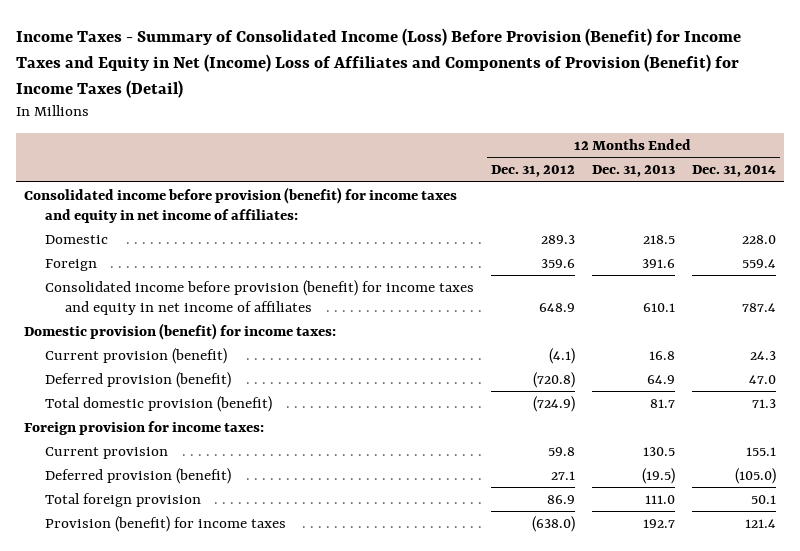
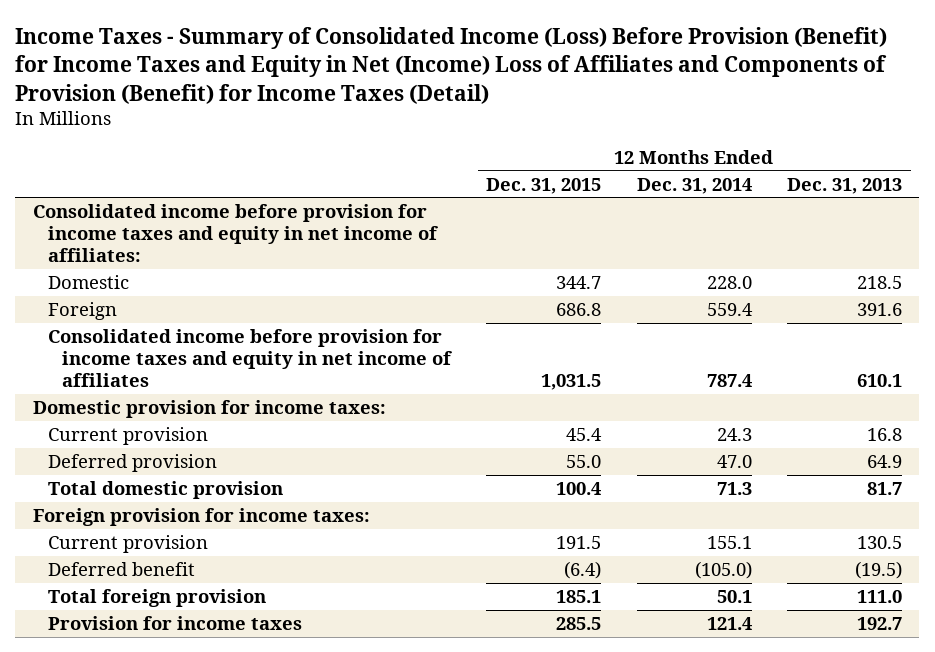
[490,165,575,178] Dec. 31, 2012 -> none
none -> [486,177,602,194] Dec. 31, 2015
[24,186,458,223] Consolidated income before provision (benefit) for income taxes and equity in net income of affiliates: -> [32,204,438,262] Consolidated income before provision for income taxes and equity in net income of affiliates:
[44,279,474,315] Consolidated income before provision (benefit) for income taxes and equity in net income of affiliates -> [47,329,453,387] Consolidated income before provision for income taxes and equity in net income of affiliates
[24,322,337,340] Domestic provision (benefit) for income taxes: -> [32,400,386,419] Domestic provision for income taxes:
[44,347,227,364] Current provision (benefit) -> [47,427,208,446] Current provision
[44,371,231,388] Deferred provision (benefit) -> [47,454,217,473] Deferred provision
[44,395,272,412] Total domestic provision (benefit) -> [47,481,283,500] Total domestic provision
[44,467,231,484] Deferred provision (benefit) -> [47,562,195,577] Deferred benefit
[44,515,286,532] Provision (benefit) for income taxes -> [47,616,302,631] Provision for income taxes

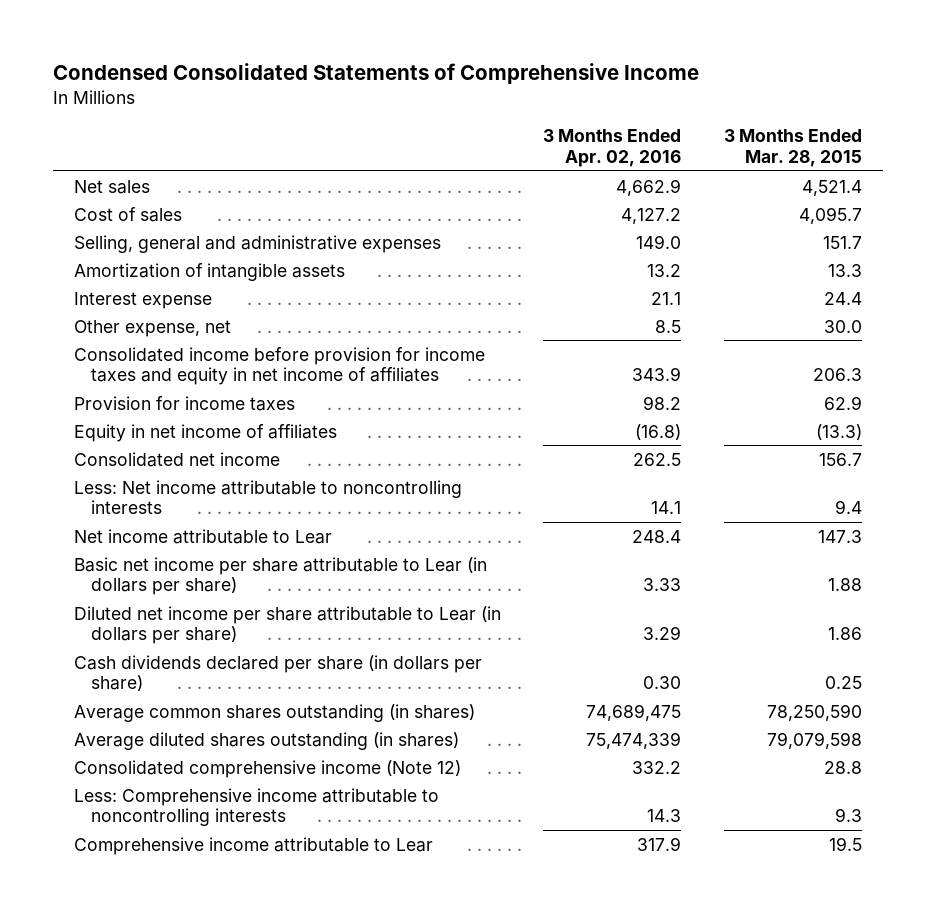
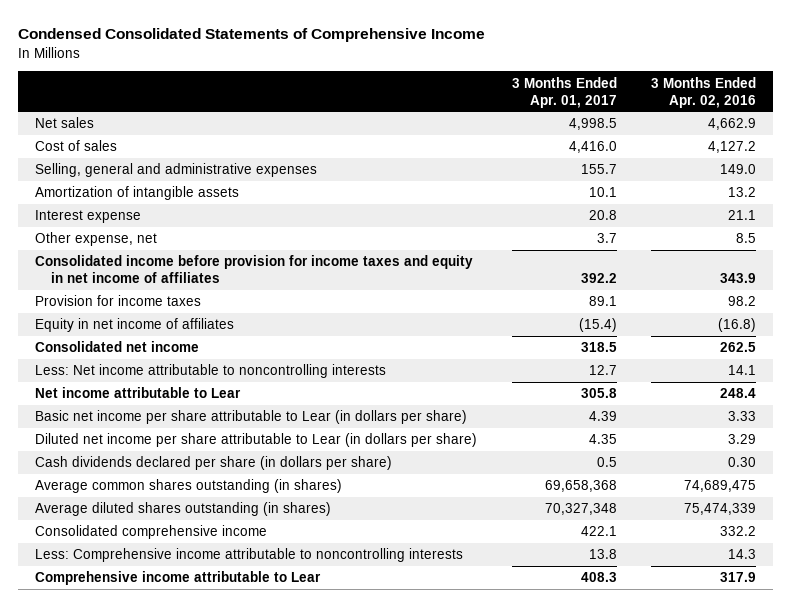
[723,129,862,167] 3 Months Ended Mar. 28, 2015 -> none
none -> [511,76,617,108] 3 Months Ended Apr. 01, 2017
[73,759,461,778] Consolidated comprehensive income (Note 12) -> [35,525,268,540] Consolidated comprehensive income

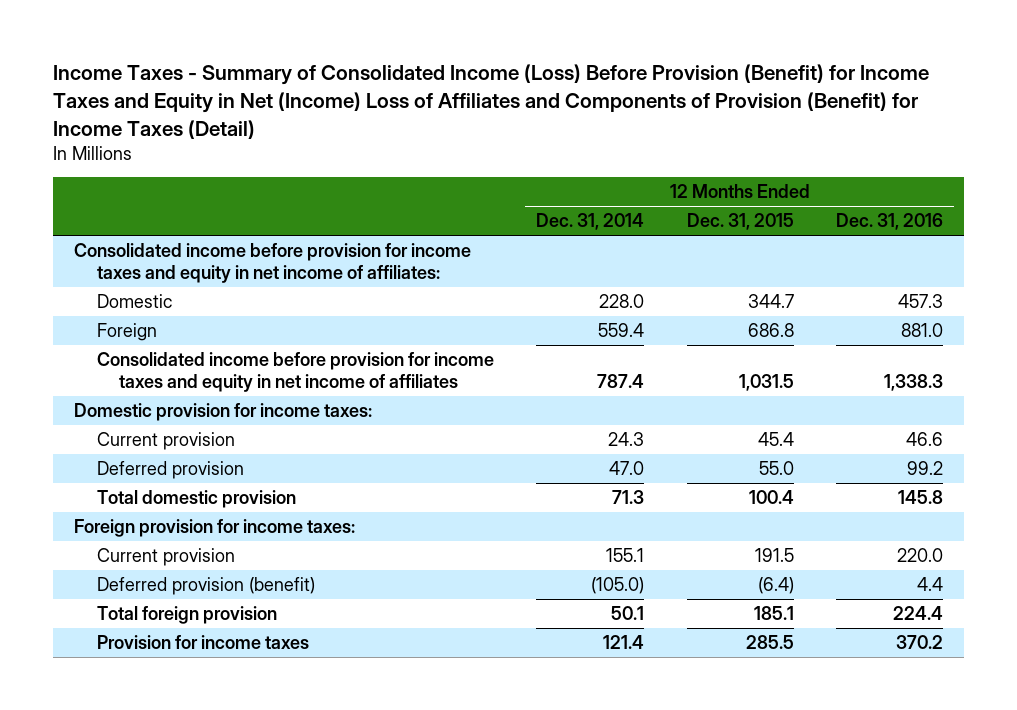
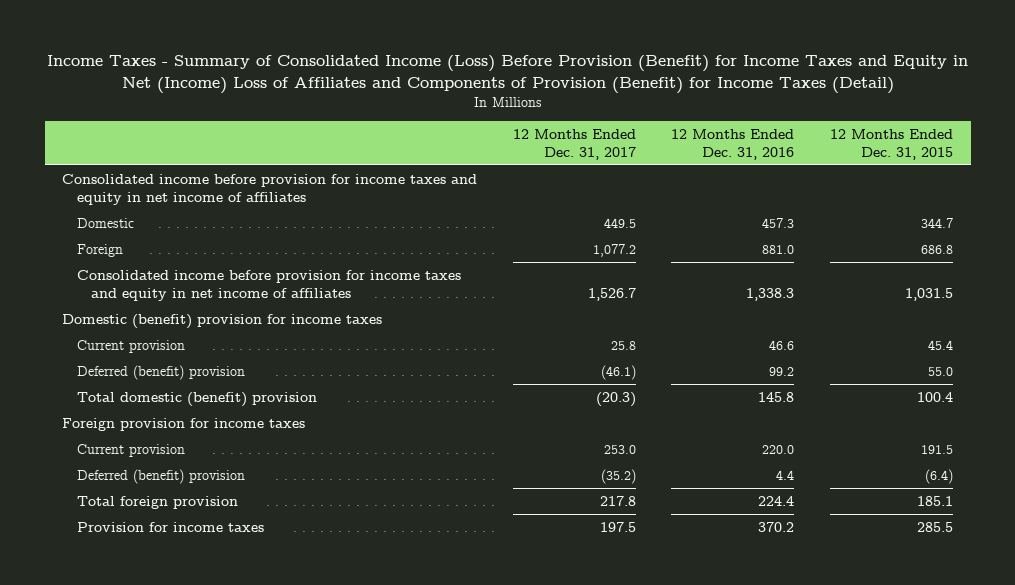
[536,213,645,231] Dec. 31, 2014 -> none
none -> [512,128,636,160] 12 Months Ended Dec. 31, 2017
[74,242,472,284] Consolidated income before provision for income taxes and equity in net income of affiliates: -> [62,173,478,205] Consolidated income before provision for income taxes and equity in net income of affiliates
[74,402,373,421] Domestic provision for income taxes: -> [62,313,383,329] Domestic (benefit) provision for income taxes
[96,460,244,479] Deferred provision -> [76,364,245,380] Deferred (benefit) provision
[96,489,296,508] Total domestic provision -> [76,391,317,407] Total domestic (benefit) provision
[74,518,356,537] Foreign provision for income taxes: -> [62,417,306,431] Foreign provision for income taxes
[96,576,315,595] Deferred provision (benefit) -> [76,468,245,484] Deferred (benefit) provision

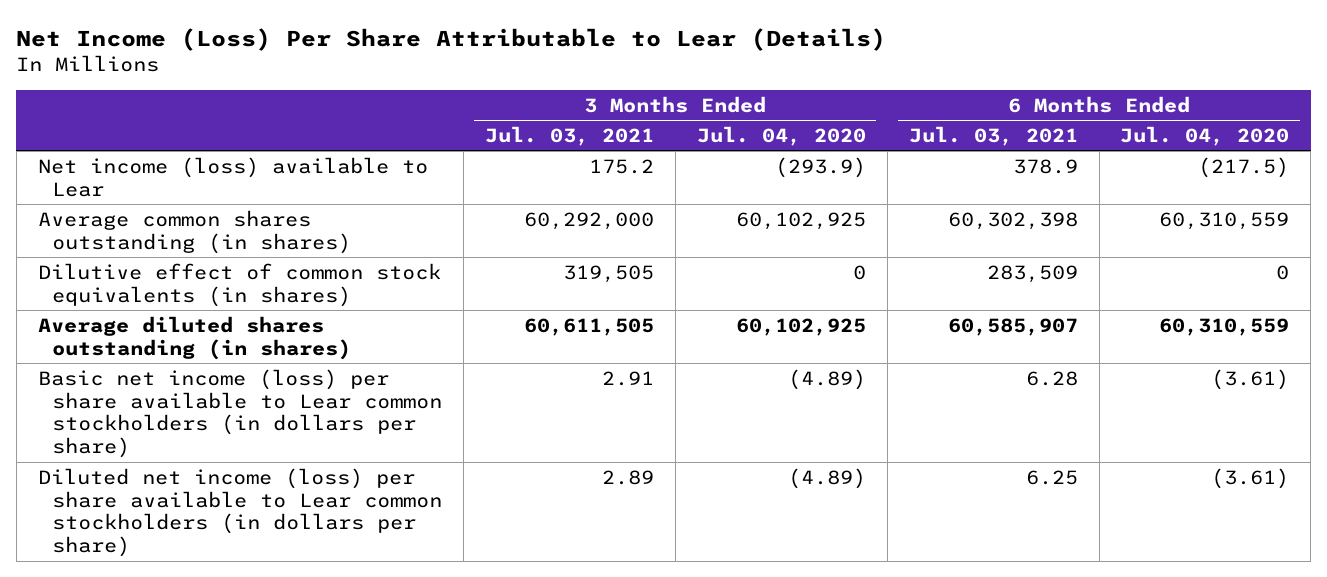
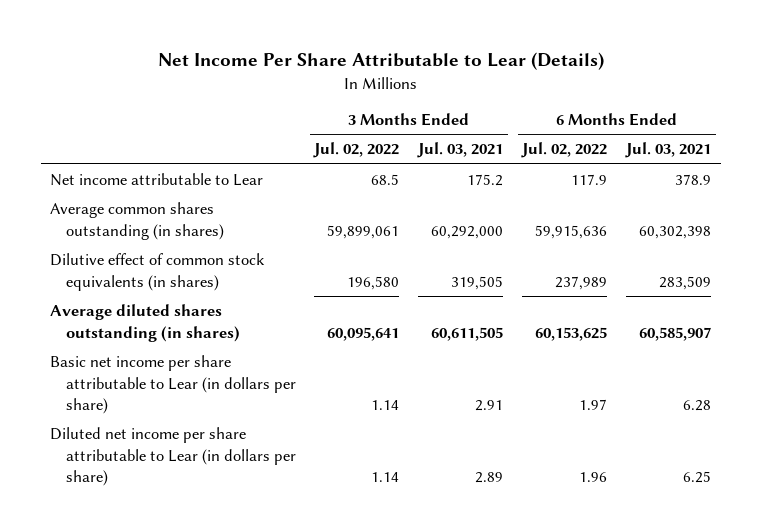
[16,27,887,51] Net Income (Loss) Per Share Attributable to Lear (Details) -> [157,52,604,71] Net Income Per Share Attributable to Lear (Details)
[696,125,866,146] Jul. 04, 2020 -> none
[1120,125,1290,146] Jul. 04, 2020 -> none
none -> [313,142,400,159] Jul. 02, 2022
none -> [521,142,608,159] Jul. 02, 2022
[37,156,428,197] Net income (loss) available to Lear -> [50,172,264,186] Net income attributable to Lear
[37,368,443,459] Basic net income (loss) per share available to Lear common stockholders (in dollars per share) -> [50,354,296,415] Basic net income per share attributable to Lear (in dollars per share)
[37,467,443,558] Diluted net income (loss) per share available to Lear common stockholders (in dollars per share) -> [50,426,296,487] Diluted net income per share attributable to Lear (in dollars per share)

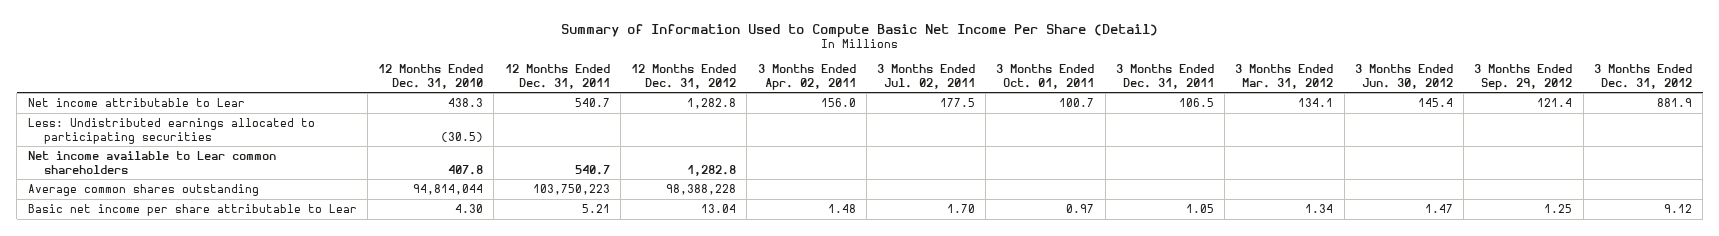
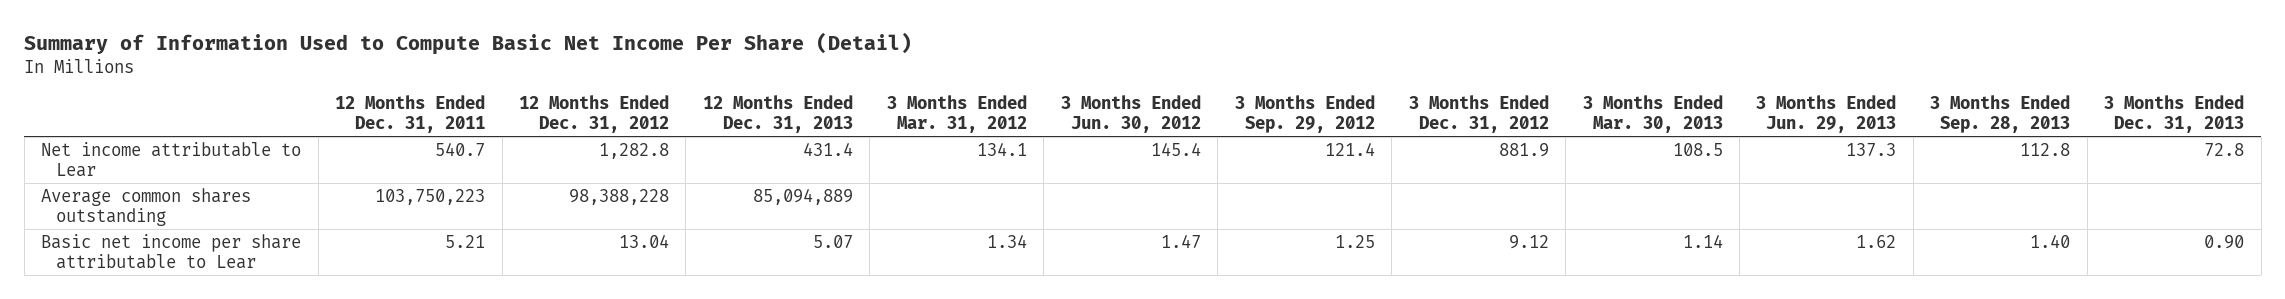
[378,64,484,89] 12 Months Ended Dec. 31, 2010 -> none
[757,64,856,90] 3 Months Ended Apr. 02, 2011 -> none
[876,64,975,89] 3 Months Ended Jul. 02, 2011 -> none
[996,64,1095,89] 3 Months Ended Oct. 01, 2011 -> none
[1115,64,1214,89] 3 Months Ended Dec. 31, 2011 -> none
none -> [702,95,853,134] 12 Months Ended Dec. 31, 2013
none -> [1582,95,1723,134] 3 Months Ended Mar. 30, 2013
none -> [1756,95,1897,134] 3 Months Ended Jun. 29, 2013
none -> [1930,95,2071,134] 3 Months Ended Sep. 28, 2013
none -> [2104,95,2245,134] 3 Months Ended Dec. 31, 2013
[27,117,315,144] Less: Undistributed earnings allocated to participating securities -> none
[27,150,276,174] Net income available to Lear common shareholders -> none

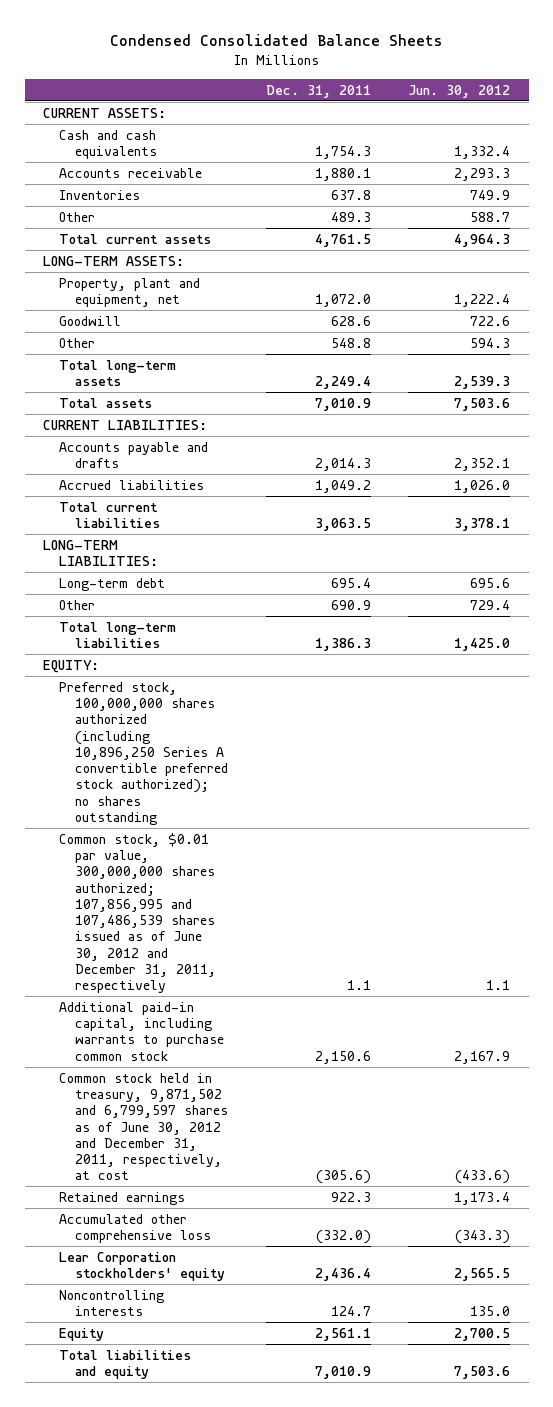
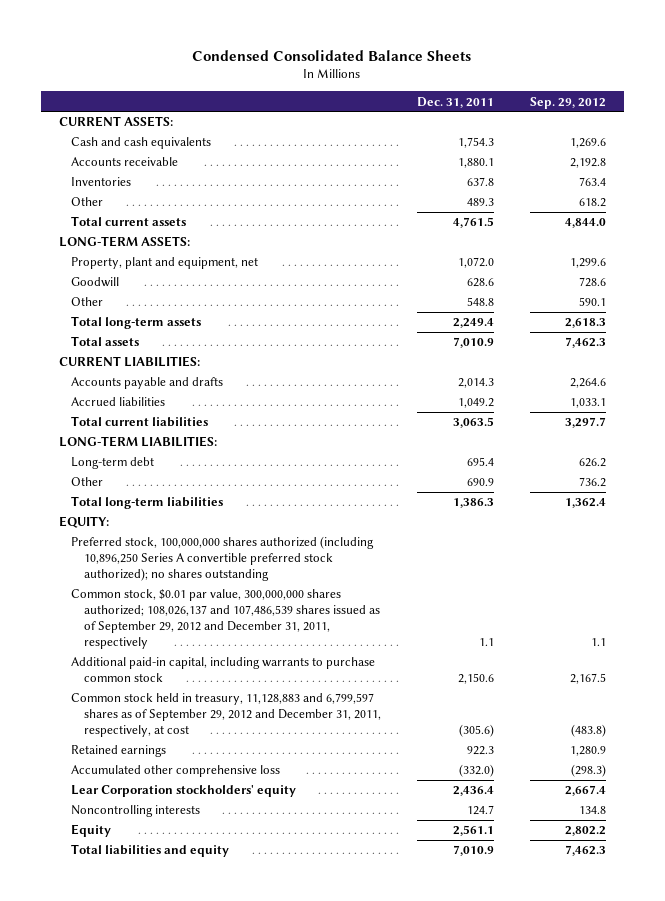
[408,84,511,98] Jun. 30, 2012 -> none
none -> [530,96,607,109] Sep. 29, 2012
[59,832,217,994] Common stock, $0.01 par value, 300,000,000 shares authorized; 107,856,995 and 107,486,539 shares issued as of June 30, 2012 and December 31, 2011, respectively -> [71,589,380,649] Common stock, $0.01 par value, 300,000,000 shares authorized; 108,026,137 and 107,486,539 shares issued as of September 29, 2012 and December 31, 2011, respectively
[59,1072,229,1181] Common stock held in treasury, 9,871,502 and 6,799,597 shares as of June 30, 2012 and December 31, 2011, respectively, at cost -> [71,693,381,738] Common stock held in treasury, 11,128,883 and 6,799,597 shares as of September 29, 2012 and December 31, 2011, respectively, at cost

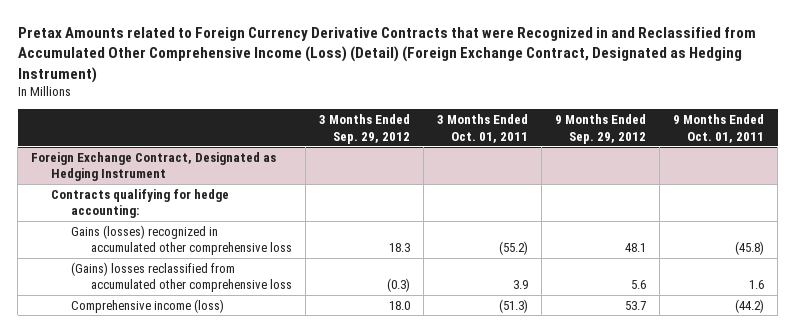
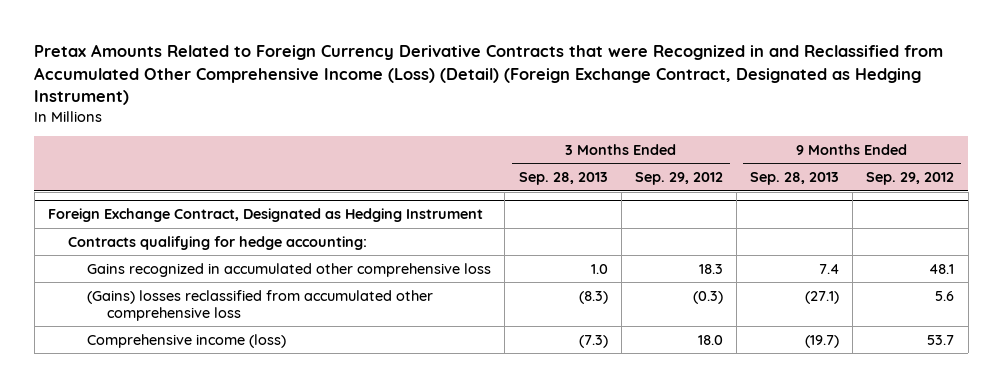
[17,27,756,83] Pretax Amounts related to Foreign Currency Derivative Contracts that were Recognized in and Reclassified from Accumulated Other Comprehensive Income (Loss) (Detail) (Foreign Exchange Contract, Designated as Hedging Instrument) -> [34,44,944,106] Pretax Amounts Related to Foreign Currency Derivative Contracts that were Recognized in and Reclassified from Accumulated Other Comprehensive Income (Loss) (Detail) (Foreign Exchange Contract, Designated as Hedging Instrument)
[437,114,529,143] 3 Months Ended Oct. 01, 2011 -> none
[673,114,765,143] 9 Months Ended Oct. 01, 2011 -> none
none -> [518,172,608,186] Sep. 28, 2013
none -> [750,172,840,186] Sep. 28, 2013
[71,224,293,256] Gains (losses) recognized in accumulated other comprehensive loss -> [87,262,492,277] Gains recognized in accumulated other comprehensive loss

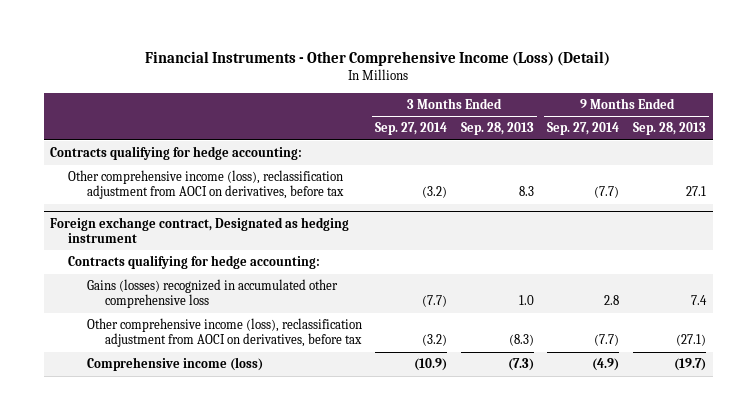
[34,44,944,106] Pretax Amounts Related to Foreign Currency Derivative Contracts that were Recognized in and Reclassified from Accumulated Other Comprehensive Income (Loss) (Detail) (Foreign Exchange Contract, Designated as Hedging Instrument) -> [145,51,611,67] Financial Instruments - Other Comprehensive Income (Loss) (Detail)
[634,172,723,186] Sep. 29, 2012 -> none
[866,172,955,186] Sep. 29, 2012 -> none
none -> [375,122,448,136] Sep. 27, 2014
none -> [547,122,620,136] Sep. 27, 2014
[48,208,484,223] Foreign Exchange Contract, Designated as Hedging Instrument -> none
none -> [68,170,344,200] Other comprehensive income (loss), reclassification adjustment from AOCI on derivatives, before tax
none -> [50,216,350,243] Foreign exchange contract, Designated as hedging instrument
none -> [68,255,321,270] Contracts qualifying for hedge accounting:
[87,262,492,277] Gains recognized in accumulated other comprehensive loss -> [86,279,338,309] Gains (losses) recognized in accumulated other comprehensive loss
[87,289,434,321] (Gains) losses reclassified from accumulated other comprehensive loss -> [86,318,362,348] Other comprehensive income (loss), reclassification adjustment from AOCI on derivatives, before tax

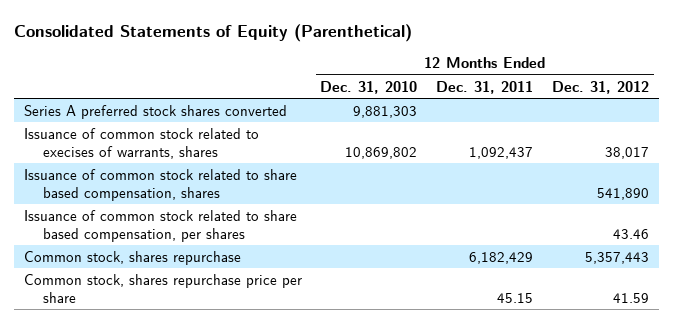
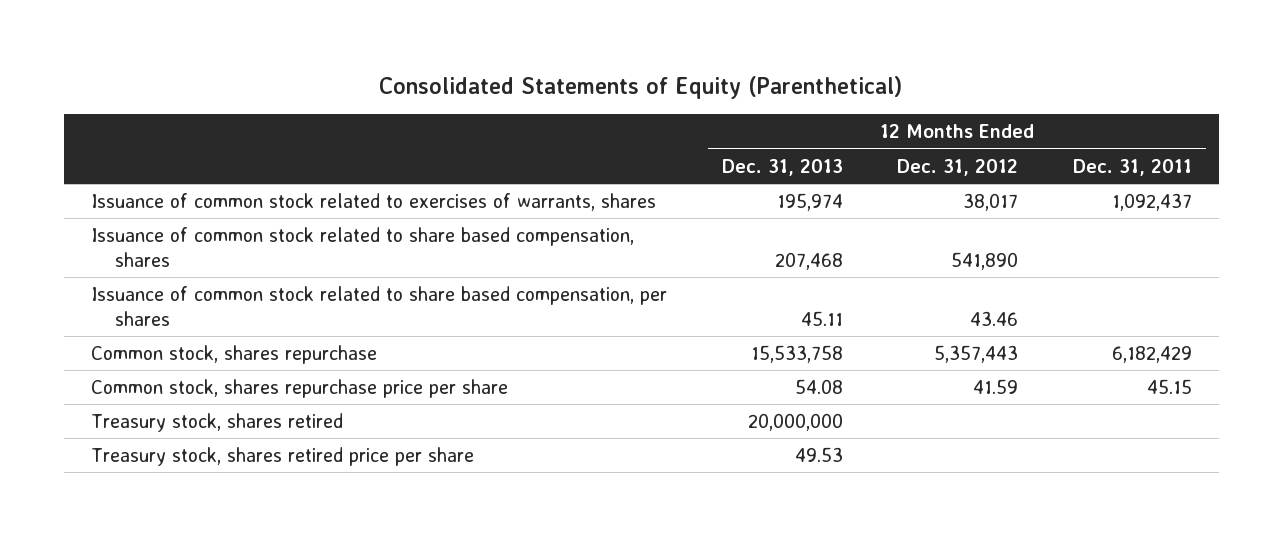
[320,80,418,94] Dec. 31, 2010 -> none
none -> [721,158,843,176] Dec. 31, 2013
[23,104,287,119] Series A preferred stock shares converted -> none
[23,127,259,159] Issuance of common stock related to execises of warrants, shares -> [90,192,656,211] Issuance of common stock related to exercises of warrants, shares
none -> [90,412,343,432] Treasury stock, shares retired
none -> [90,446,474,466] Treasury stock, shares retired price per share

